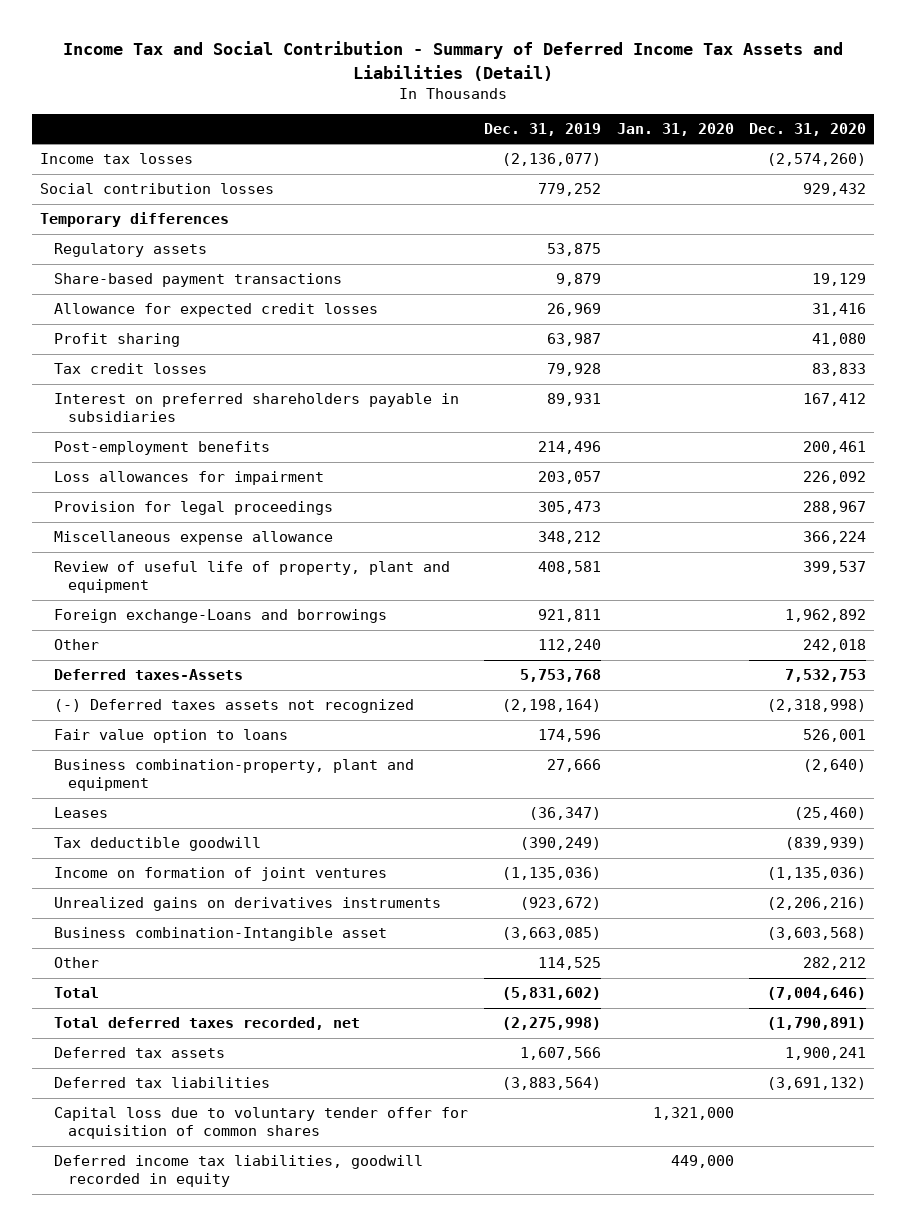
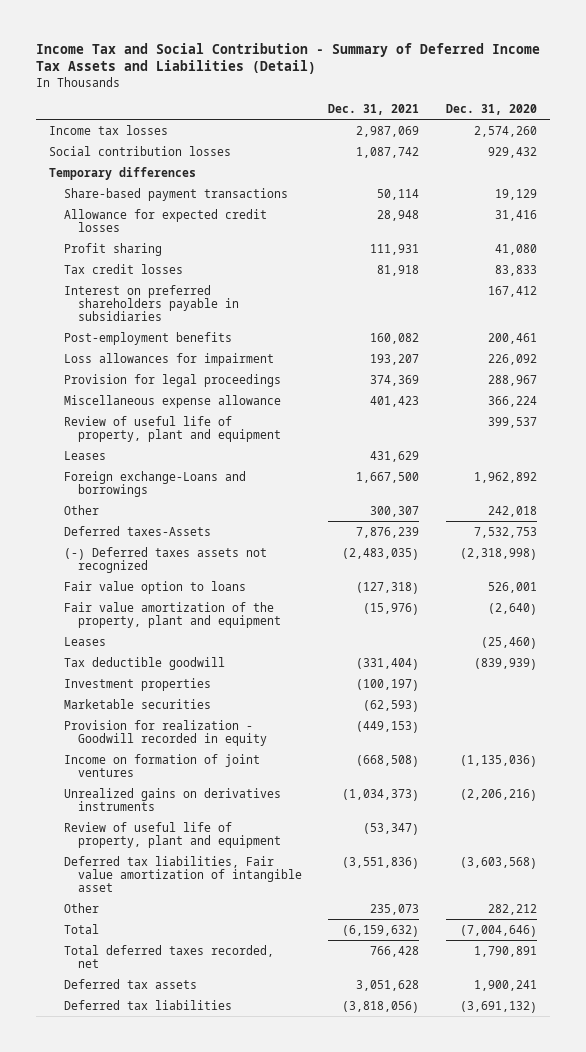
[483,123,601,137] Dec. 31, 2019 -> none
[616,123,734,137] Jan. 31, 2020 -> none
none -> [328,103,420,115] Dec. 31, 2021
[767,153,867,167] (2,574,260) -> [473,125,537,137] 2,574,260
[54,243,208,258] Regulatory assets -> none
none -> [63,450,106,460] Leases
[54,759,415,792] Business combination-property, plant and equipment -> [63,601,282,628] Fair value amortization of the property, plant and equipment
none -> [63,677,211,691] Investment properties
none -> [63,698,211,709] Marketable securities
none -> [63,719,268,746] Provision for realization - Goodwill recorded in equity
none -> [63,821,282,848] Review of useful life of property, plant and equipment
[54,927,388,942] Business combination-Intangible asset -> [63,855,303,892] Deferred tax liabilities, Fair value amortization of intangible asset
[767,1017,867,1031] (1,790,891) -> [473,945,537,957] 1,790,891
[54,1107,469,1140] Capital loss due to voluntary tender offer for acquisition of common shares -> none
[54,1155,424,1188] Deferred income tax liabilities, goodwill recorded in equity -> none

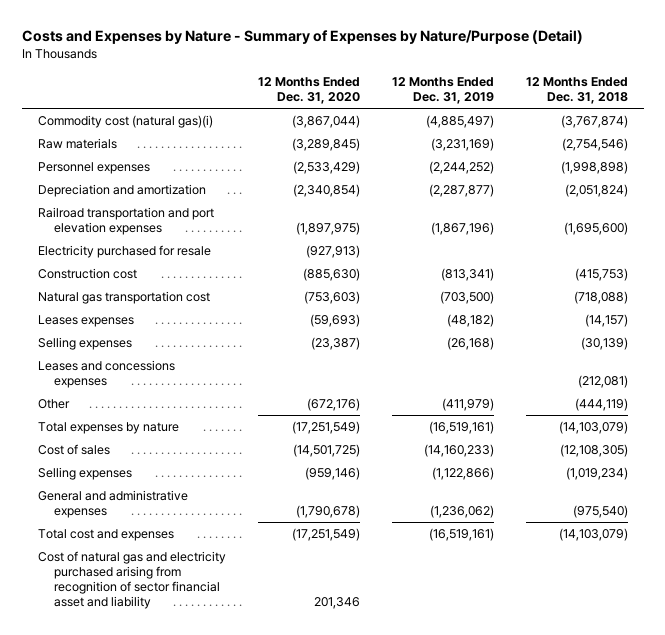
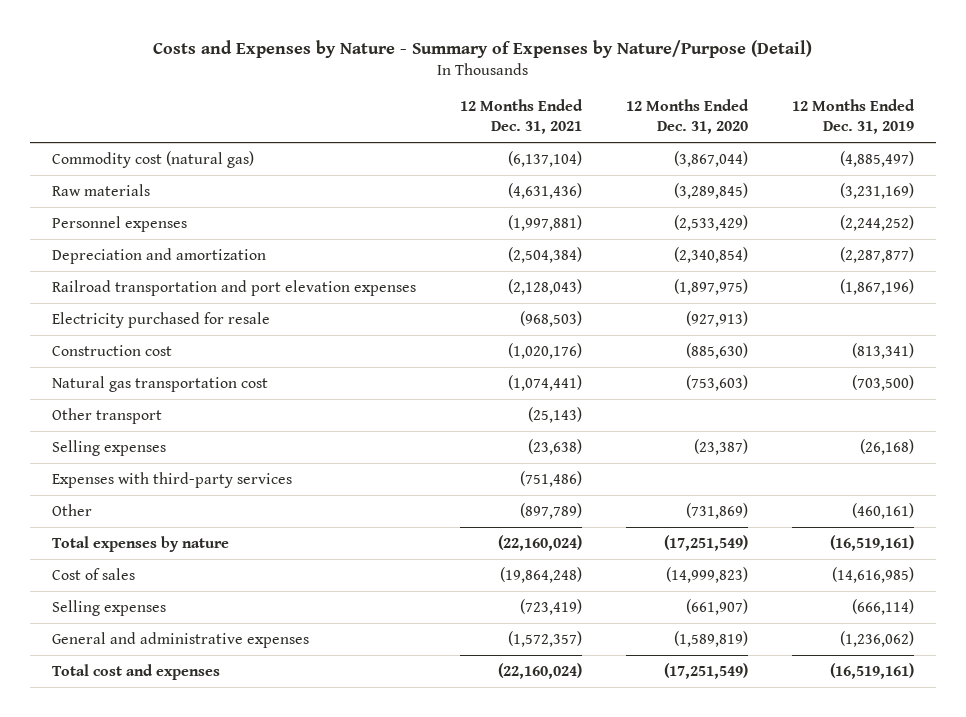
[525,77,628,105] 12 Months Ended Dec. 31, 2018 -> none
none -> [460,99,584,135] 12 Months Ended Dec. 31, 2021
[37,114,213,128] Commodity cost (natural gas)(i) -> [52,150,255,168] Commodity cost (natural gas)
[37,314,134,327] Leases expenses -> none
none -> [52,407,163,424] Other transport
[37,359,175,389] Leases and concessions expenses -> none
none -> [52,471,293,488] Expenses with third-party services
[306,397,360,411] (672,176) -> [685,502,748,519] (731,869)
[441,397,494,411] (411,979) -> [851,502,914,519] (460,161)
[292,443,360,457] (14,501,725) -> [665,566,748,583] (14,999,823)
[423,443,494,457] (14,160,233) -> [831,566,914,583] (14,616,985)
[304,466,360,480] (959,146) -> [685,598,748,615] (661,907)
[431,466,494,480] (1,122,866) -> [851,598,914,615] (666,114)
[295,505,360,519] (1,790,678) -> [673,630,748,647] (1,589,819)
[37,550,226,610] Cost of natural gas and electricity purchased arising from recognition of sector financial asset and liability -> none

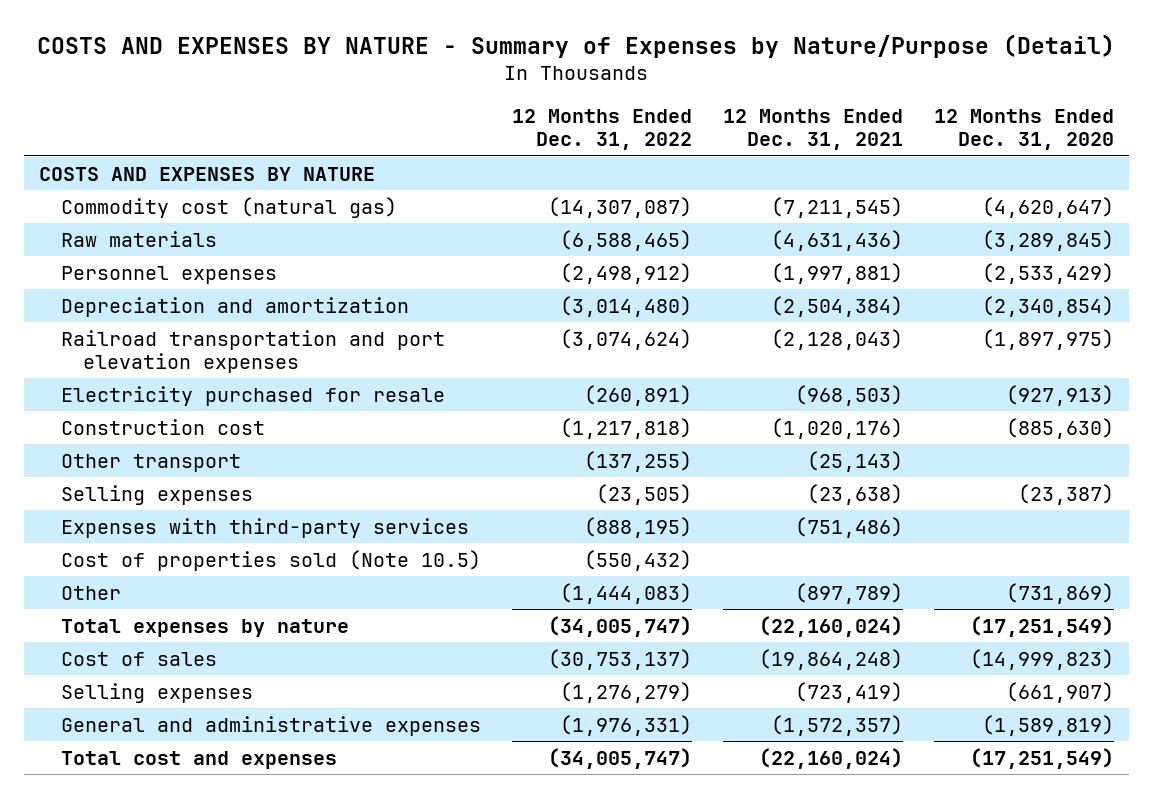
[152,40,812,59] Costs and Expenses by Nature - Summary of Expenses by Nature/Purpose (Detail) -> [37,34,1116,59] COSTS AND EXPENSES BY NATURE - Summary of Expenses by Nature/Purpose (Detail)
[791,99,915,135] 12 Months Ended Dec. 31, 2019 -> none
none -> [511,109,692,151] 12 Months Ended Dec. 31, 2022
none -> [39,166,376,181] COSTS AND EXPENSES BY NATURE
[508,150,583,167] (6,137,104) -> [770,196,903,218] (7,211,545)
[673,150,748,167] (3,867,044) -> [981,196,1114,218] (4,620,647)
[52,375,269,392] Natural gas transportation cost -> none
none -> [61,549,482,571] Cost of properties sold (Note 10.5)

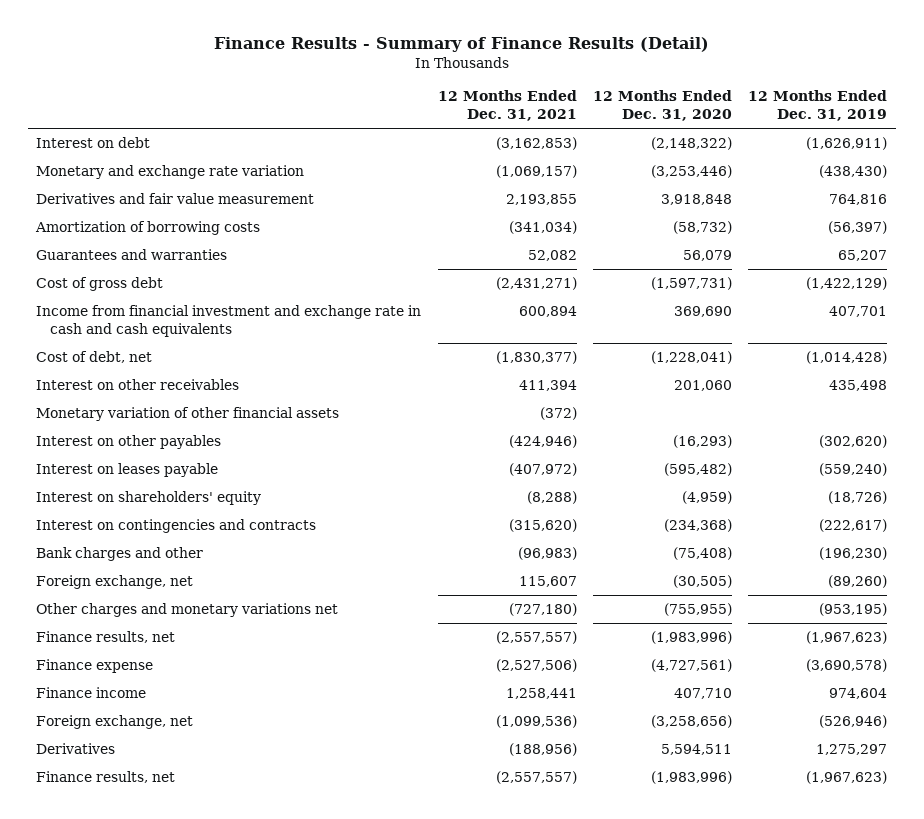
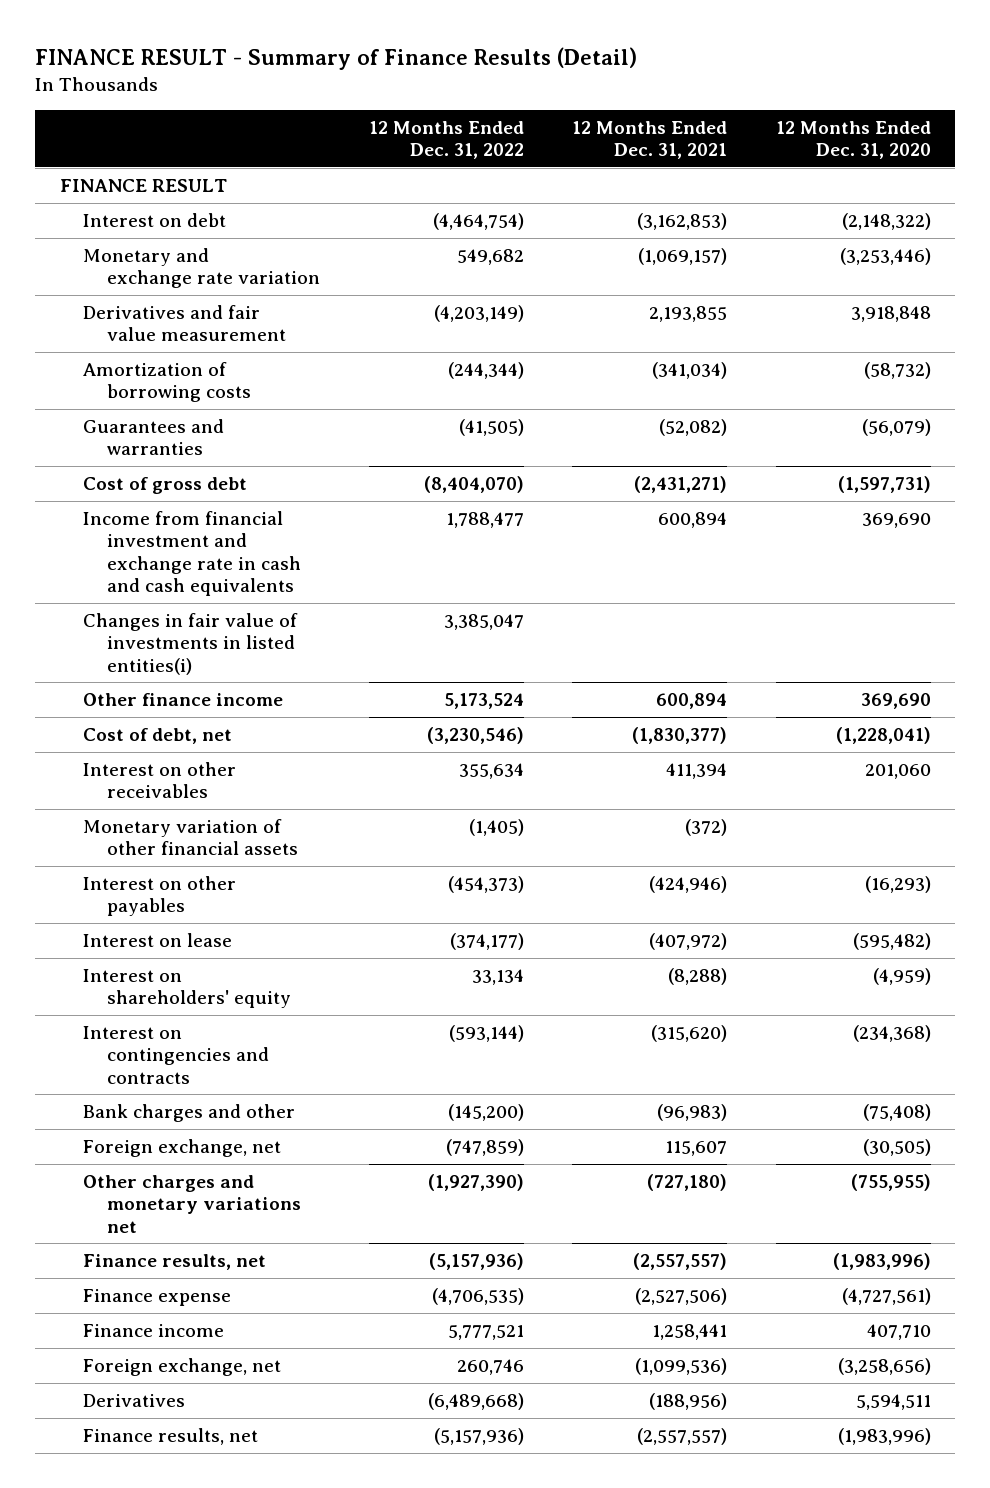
[213,37,709,53] Finance Results - Summary of Finance Results (Detail) -> [35,46,638,70] FINANCE RESULT - Summary of Finance Results (Detail)
[748,90,888,122] 12 Months Ended Dec. 31, 2019 -> none
none -> [368,120,524,159] 12 Months Ended Dec. 31, 2022
none -> [59,178,227,192] FINANCE RESULT
[527,250,577,262] 52,082 -> [659,418,728,436] (52,082)
[682,250,732,262] 56,079 -> [861,418,931,436] (56,079)
none -> [83,612,299,675] Changes in fair value of investments in listed entities(i)
none -> [83,692,284,706] Other finance income
[36,463,219,478] Interest on leases payable -> [83,932,233,947] Interest on lease

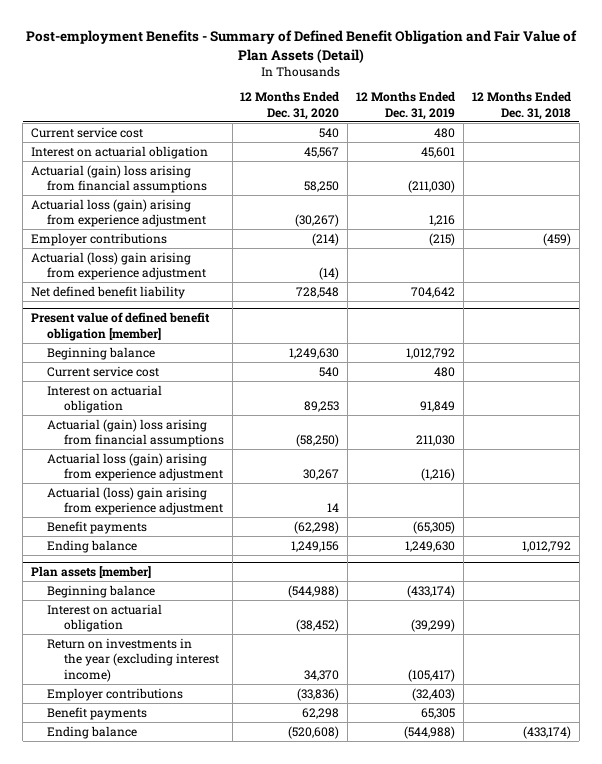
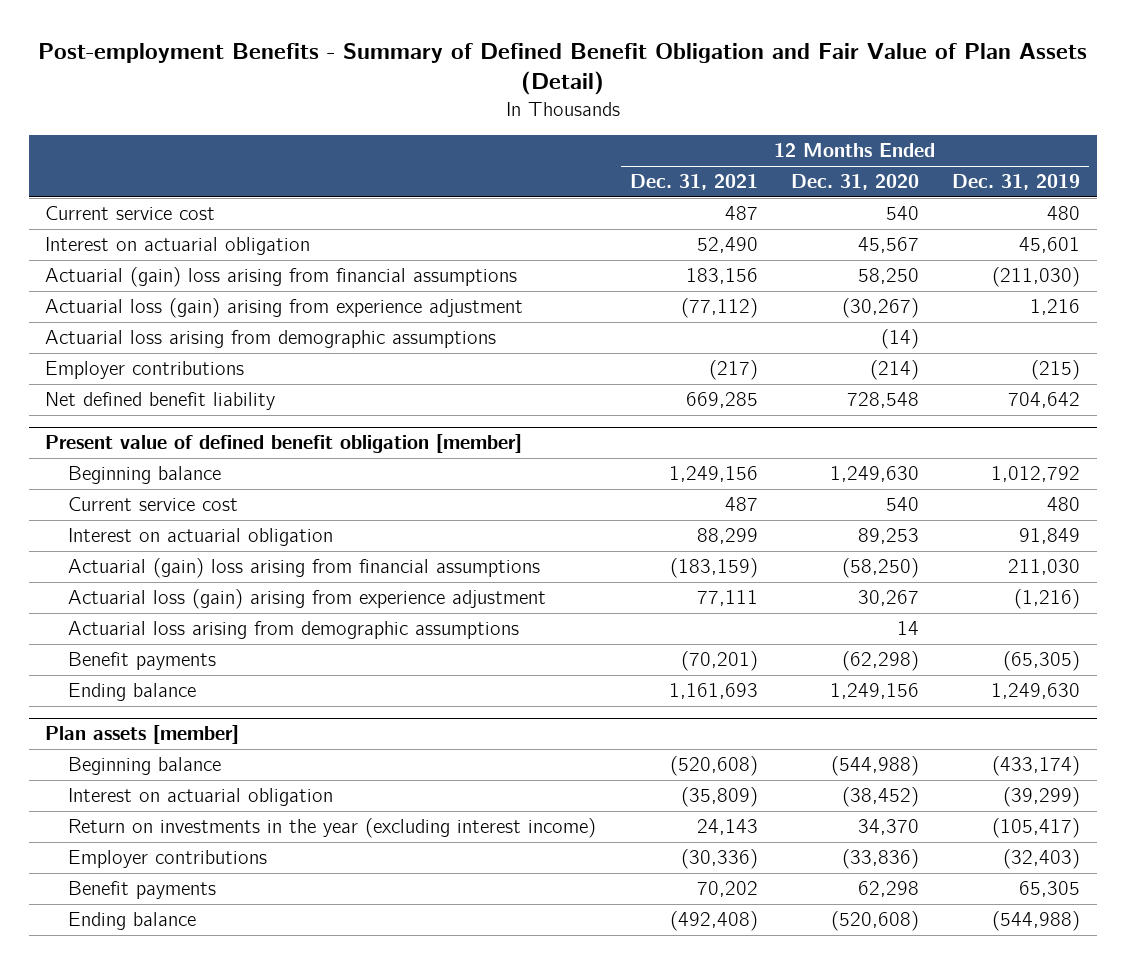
[471,91,571,120] 12 Months Ended Dec. 31, 2018 -> none
none -> [629,174,758,191] Dec. 31, 2021
none -> [45,330,497,349] Actuarial loss arising from demographic assumptions
[31,251,207,281] Actuarial (loss) gain arising from experience adjustment -> none
[47,486,223,516] Actuarial (loss) gain arising from experience adjustment -> [68,621,520,640] Actuarial loss arising from demographic assumptions

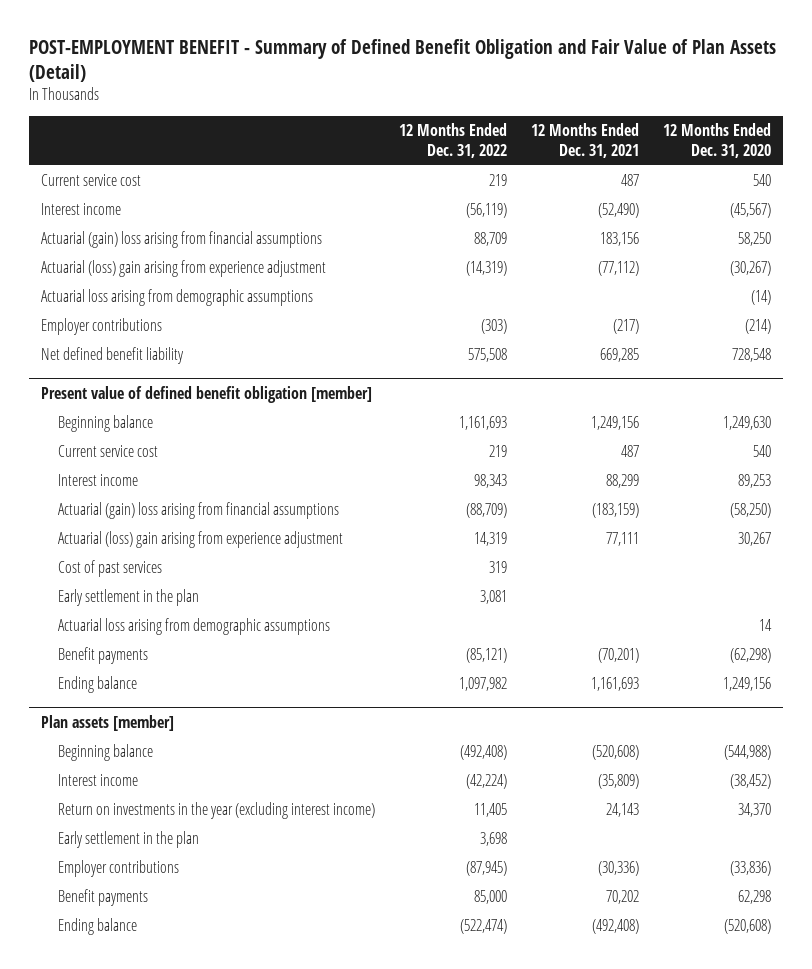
[37,43,1087,96] Post-employment Benefits - Summary of Defined Benefit Obligation and Fair Value of Plan Assets (Detail) -> [29,38,777,82] POST-EMPLOYMENT BENEFIT - Summary of Defined Benefit Obligation and Fair Value of Plan Assets (Detail)
[952,174,1081,191] Dec. 31, 2019 -> none
none -> [398,123,507,158] 12 Months Ended Dec. 31, 2022
[45,237,311,256] Interest on actuarial obligation -> [41,203,122,216] Interest income
[696,237,758,254] 52,490 -> [597,203,639,219] (52,490)
[858,237,920,254] 45,567 -> [729,203,771,219] (45,567)
[45,298,524,319] Actuarial loss (gain) arising from experience adjustment -> [41,260,327,278] Actuarial (loss) gain arising from experience adjustment
[68,528,334,547] Interest on actuarial obligation -> [57,474,138,487] Interest income
[68,589,547,610] Actuarial loss (gain) arising from experience adjustment -> [57,531,343,549] Actuarial (loss) gain arising from experience adjustment
none -> [57,560,162,578] Cost of past services
none -> [57,589,199,607] Early settlement in the plan
[68,788,334,807] Interest on actuarial obligation -> [57,774,138,787] Interest income
none -> [57,831,199,849] Early settlement in the plan

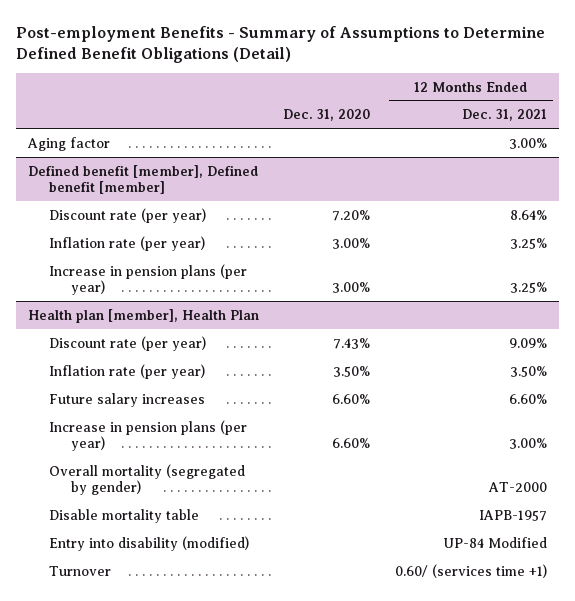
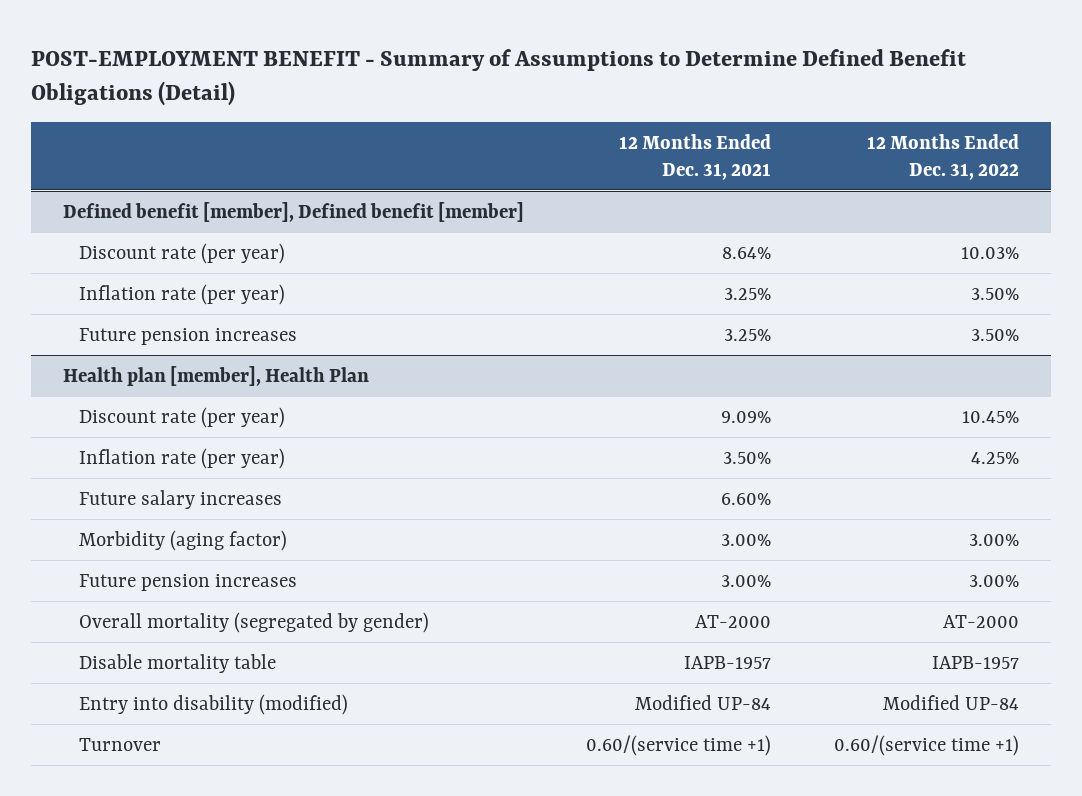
[16,25,546,64] Post-employment Benefits - Summary of Assumptions to Determine Defined Benefit Obligations (Detail) -> [31,48,967,107] POST-EMPLOYMENT BENEFIT - Summary of Assumptions to Determine Defined Benefit Obligations (Detail)
[283,109,371,122] Dec. 31, 2020 -> none
none -> [867,133,1020,180] 12 Months Ended Dec. 31, 2022
[27,136,111,151] Aging factor -> none
[49,263,248,296] Increase in pension plans (per year) -> [79,327,298,345] Future pension increases
[49,419,248,452] Increase in pension plans (per year) -> [79,529,288,551] Morbidity (aging factor)
none -> [79,573,298,591] Future pension increases
[442,536,547,548] UP-84 Modified -> [635,694,772,710] Modified UP-84
[394,563,547,578] 0.60/ (services time +1) -> [586,734,772,756] 0.60/(service time +1)

